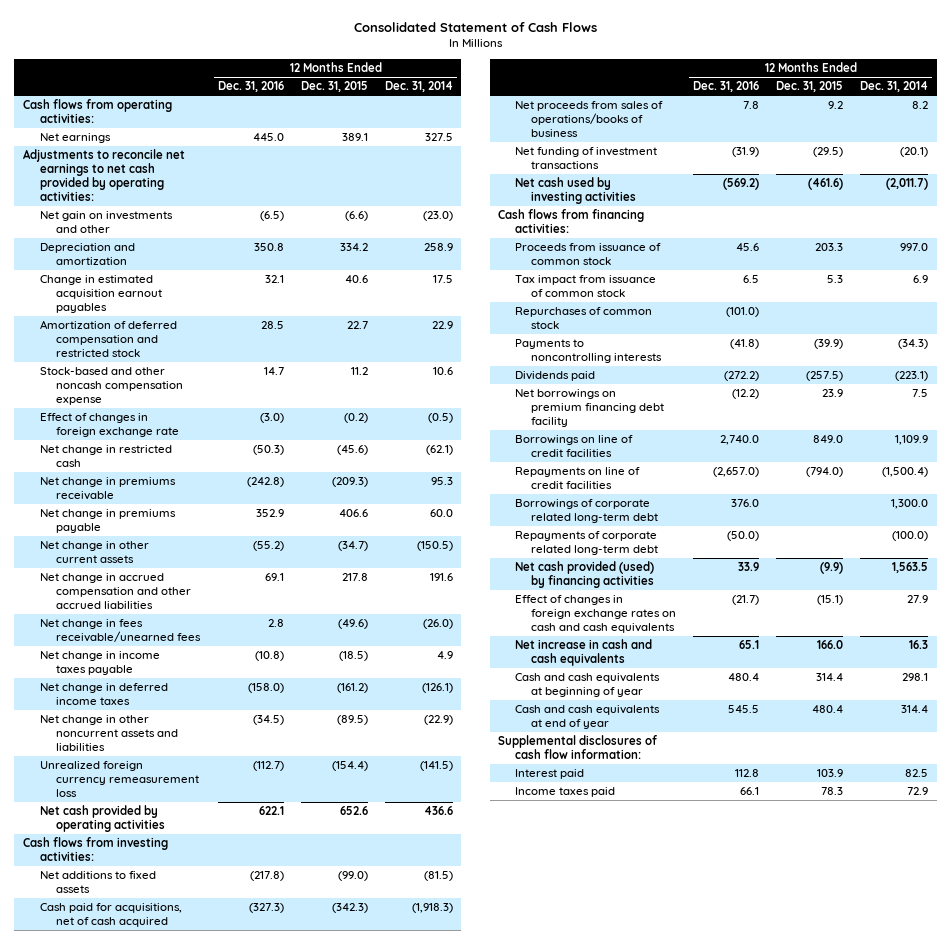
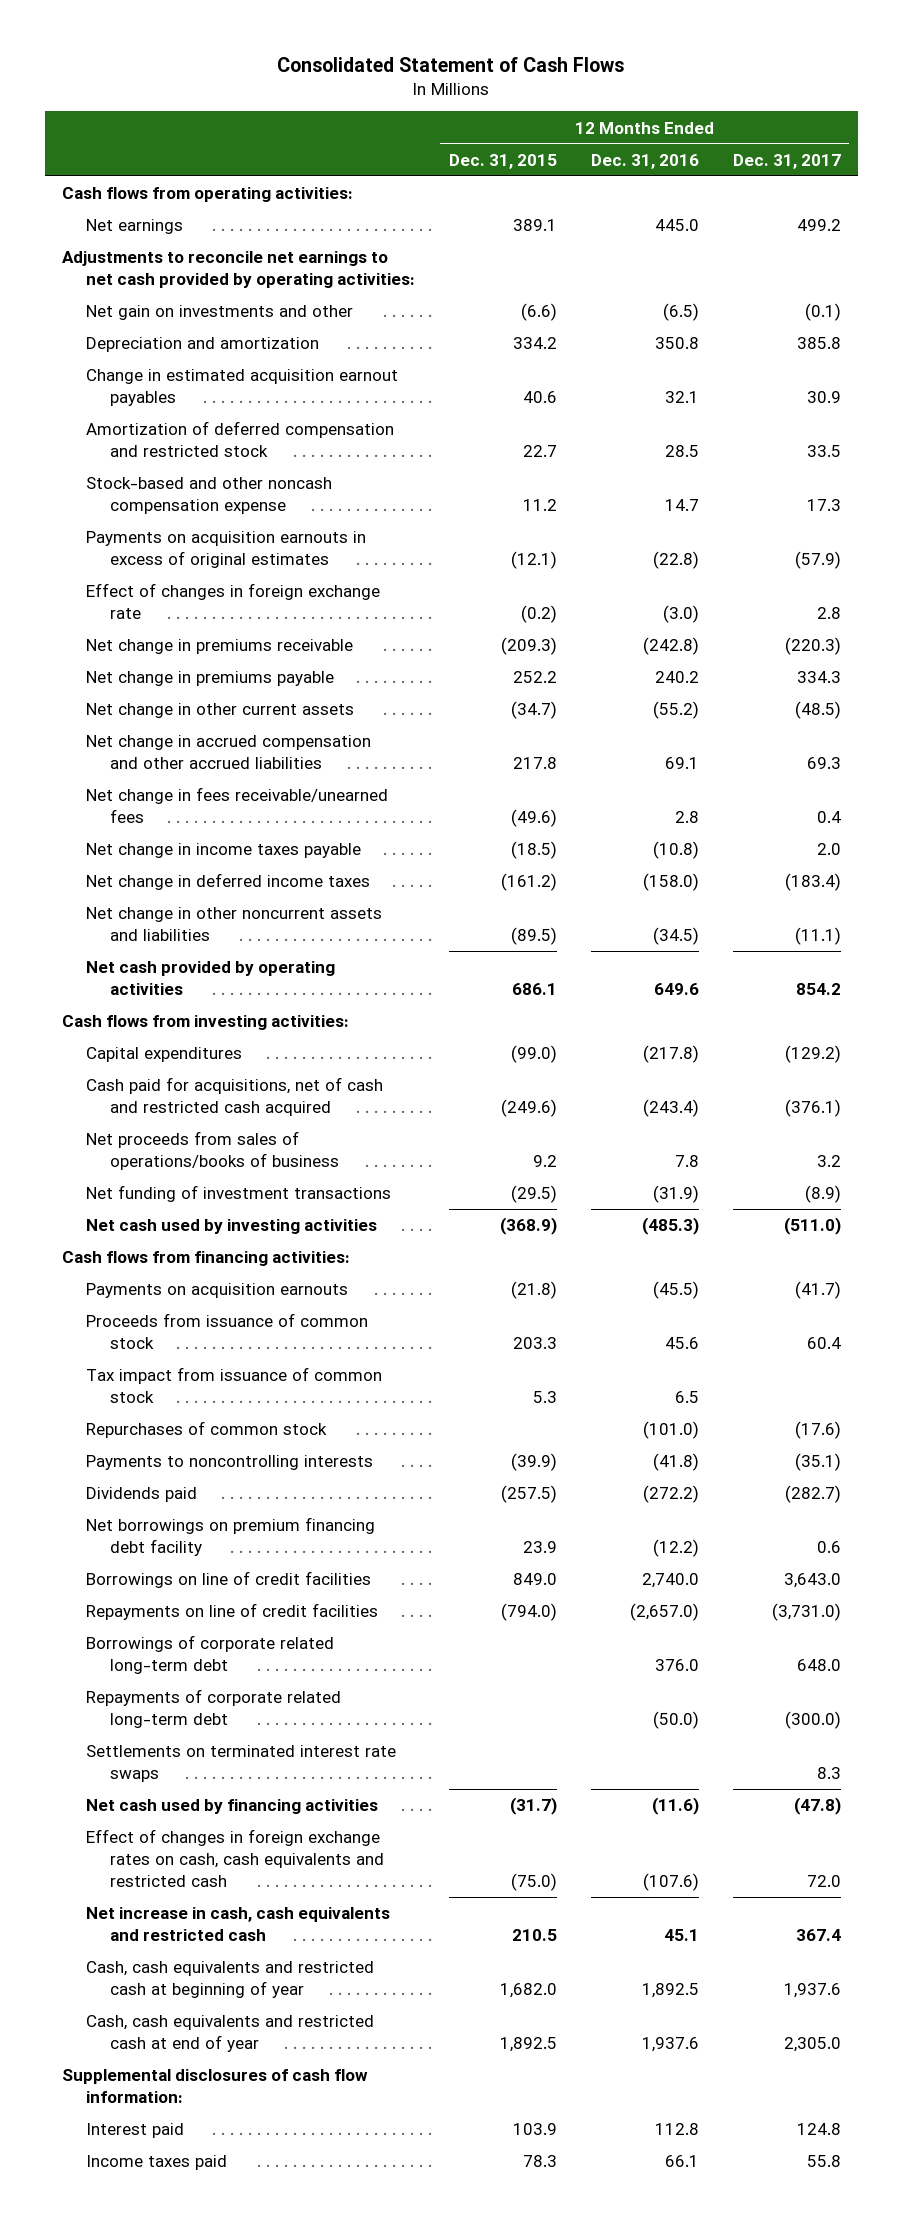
[384,81,453,93] Dec. 31, 2014 -> none
none -> [732,153,841,169] Dec. 31, 2017
none -> [86,531,367,568] Payments on acquisition earnouts in excess of original estimates
[39,445,172,468] Net change in restricted cash -> none
[256,509,285,518] 352.9 -> [654,671,699,684] 240.2
[339,509,369,518] 406.6 -> [512,671,557,684] 252.2
[39,761,200,797] Unrealized foreign currency remeasurement loss -> none
[259,806,285,816] 622.1 -> [653,982,699,995] 649.6
[340,806,369,816] 652.6 -> [511,982,557,995] 686.1
[39,871,156,894] Net additions to fixed assets -> [86,1047,243,1063] Capital expenditures
[39,903,182,928] Cash paid for acquisitions, net of cash acquired -> [86,1077,384,1116] Cash paid for acquisitions, net of cash and restricted cash acquired
[249,903,285,914] (327.3) -> [642,1098,699,1117] (243.4)
[332,903,369,914] (342.3) -> [500,1098,557,1117] (249.6)
[723,178,760,191] (569.2) -> [641,1217,699,1236] (485.3)
[808,178,844,191] (461.6) -> [499,1217,557,1236] (368.9)
none -> [86,1283,349,1299] Payments on acquisition earnouts
none -> [86,1745,397,1782] Settlements on terminated interest rate swaps
[514,561,655,589] Net cash provided (used) by financing activities -> [86,1799,379,1815] Net cash used by financing activities
[738,562,760,572] 33.9 -> [651,1797,699,1816] (11.6)
[820,562,844,575] (9.9) -> [509,1797,557,1816] (31.7)
[514,595,677,633] Effect of changes in foreign exchange rates on cash and cash equivalents -> [86,1829,384,1887] Effect of changes in foreign exchange rates on cash, cash equivalents and restricted cash
[732,595,760,606] (21.7) -> [642,1872,699,1891] (107.6)
[817,595,844,606] (15.1) -> [510,1872,557,1891] (75.0)
[514,639,652,667] Net increase in cash and cash equivalents -> [86,1907,391,1941] Net increase in cash, cash equivalents and restricted cash
[739,640,760,650] 65.1 -> [663,1928,699,1941] 45.1
[817,640,844,650] 166.0 -> [511,1928,557,1941] 210.5
[514,673,660,698] Cash and cash equivalents at beginning of year -> [86,1961,375,1998] Cash, cash equivalents and restricted cash at beginning of year
[728,673,760,682] 480.4 -> [641,1982,699,1998] 1,892.5
[816,673,844,682] 314.4 -> [499,1982,557,1998] 1,682.0
[514,705,660,730] Cash and cash equivalents at end of year -> [86,2015,375,2052] Cash, cash equivalents and restricted cash at end of year
[728,705,760,714] 545.5 -> [641,2036,699,2052] 1,937.6
[812,705,844,714] 480.4 -> [499,2036,557,2052] 1,892.5

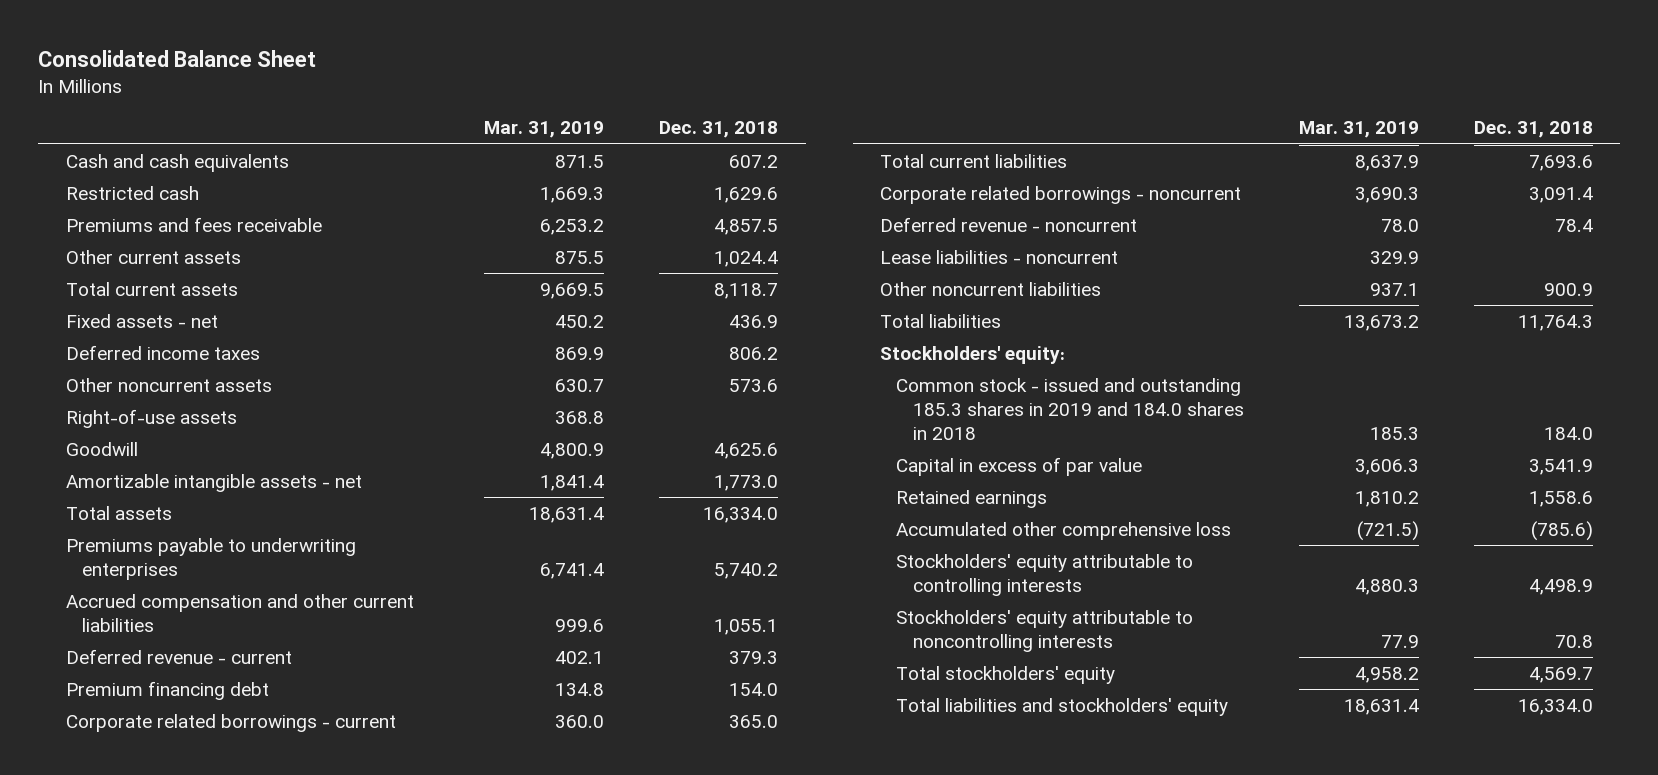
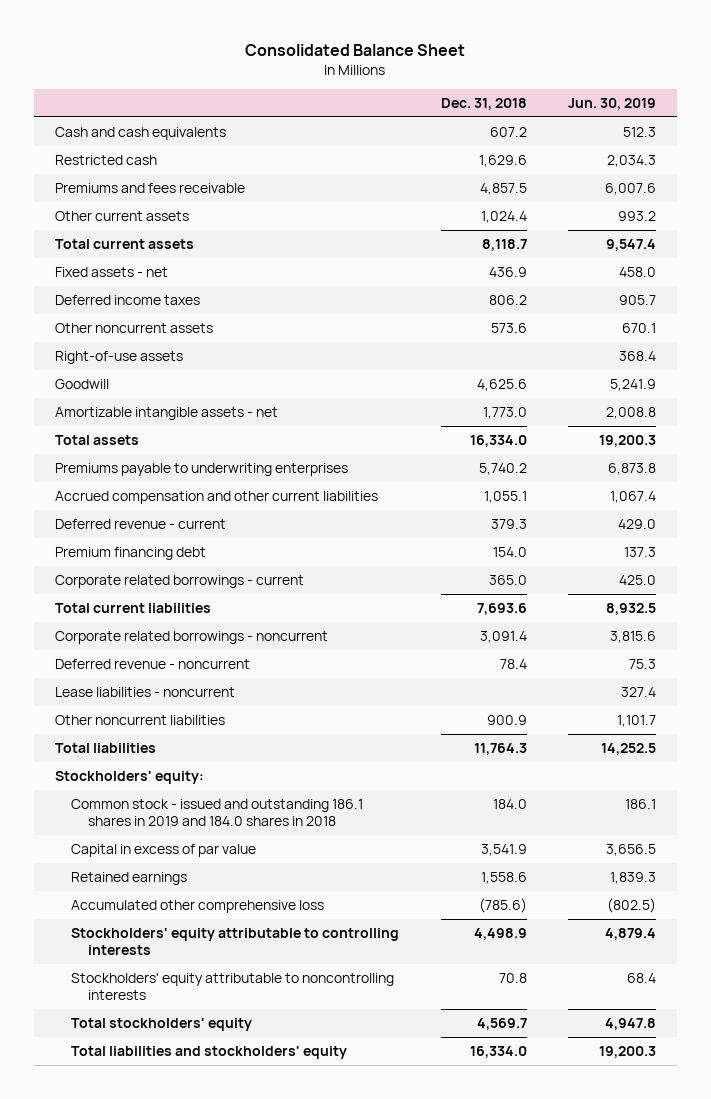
[483,121,604,139] Mar. 31, 2019 -> none
none -> [568,98,657,111] Jun. 30, 2019
[896,377,1244,441] Common stock - issued and outstanding 185.3 shares in 2019 and 184.0 shares in 2018 -> [71,799,364,827] Common stock - issued and outstanding 186.1 shares in 2019 and 184.0 shares in 2018

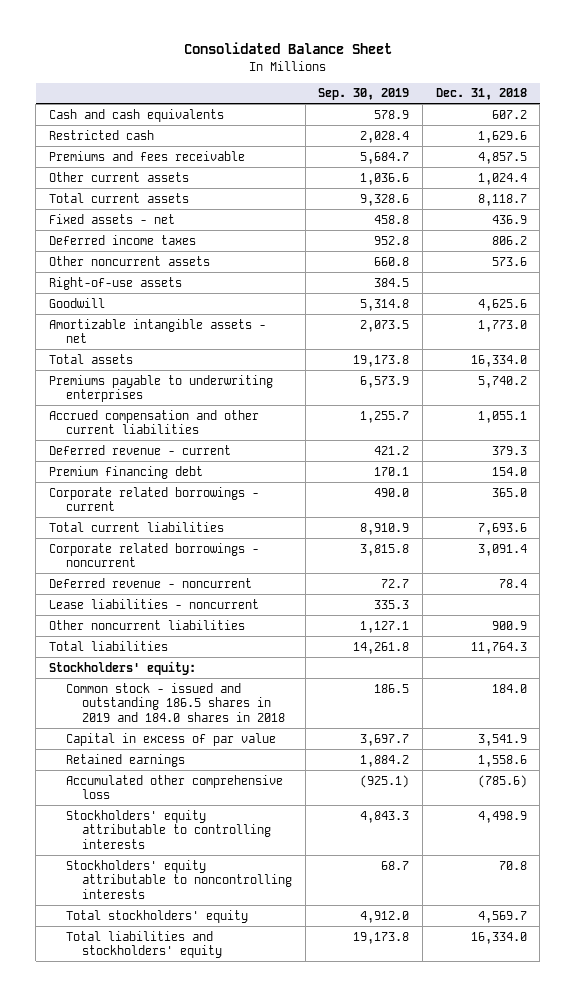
[568,98,657,111] Jun. 30, 2019 -> none
none -> [318,88,410,101] Sep. 30, 2019
[71,799,364,827] Common stock - issued and outstanding 186.1 shares in 2019 and 184.0 shares in 2018 -> [65,682,286,722] Common stock - issued and outstanding 186.5 shares in 2019 and 184.0 shares in 2018

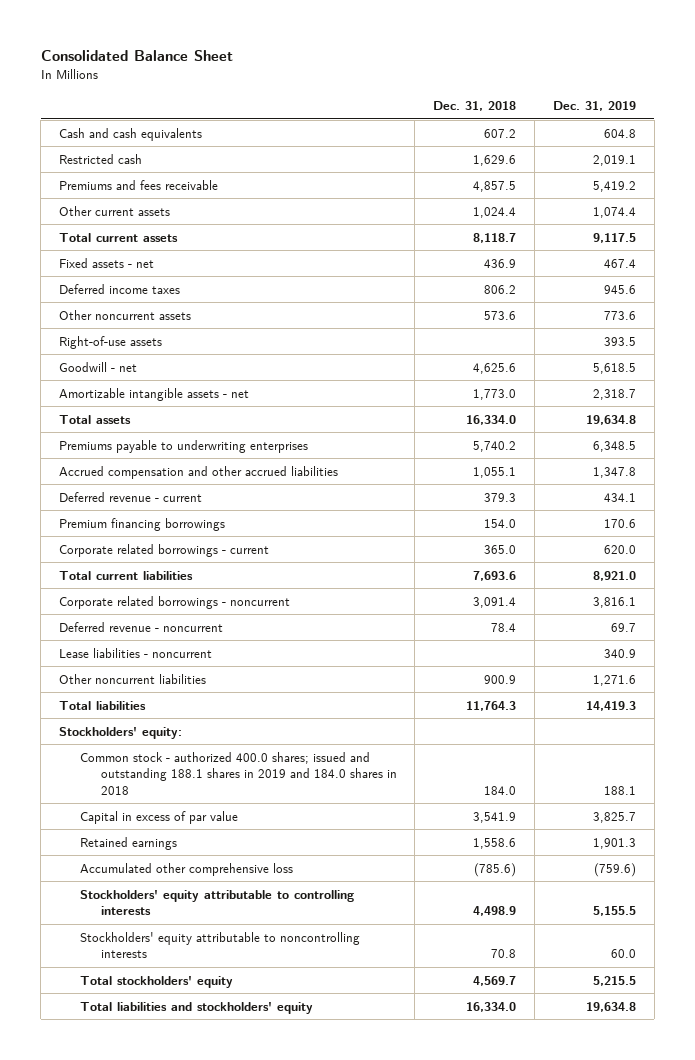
[318,88,410,101] Sep. 30, 2019 -> none
none -> [552,101,636,112] Dec. 31, 2019
[49,297,106,308] Goodwill -> [59,361,138,372] Goodwill - net
[49,409,260,435] Accrued compensation and other current liabilities -> [59,465,339,479] Accrued compensation and other accrued liabilities
[49,465,204,479] Premium financing debt -> [59,517,226,531] Premium financing borrowings
[65,682,286,722] Common stock - issued and outstanding 186.5 shares in 2019 and 184.0 shares in 2018 -> [79,751,397,795] Common stock - authorized 400.0 shares; issued and outstanding 188.1 shares in 2019 and 184.0 shares in 2018

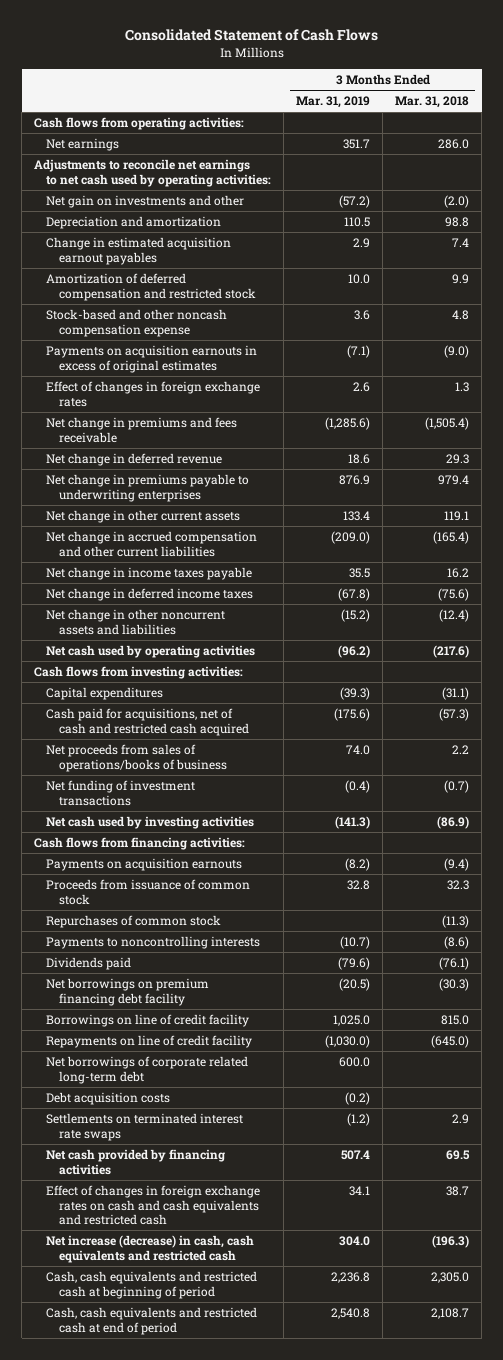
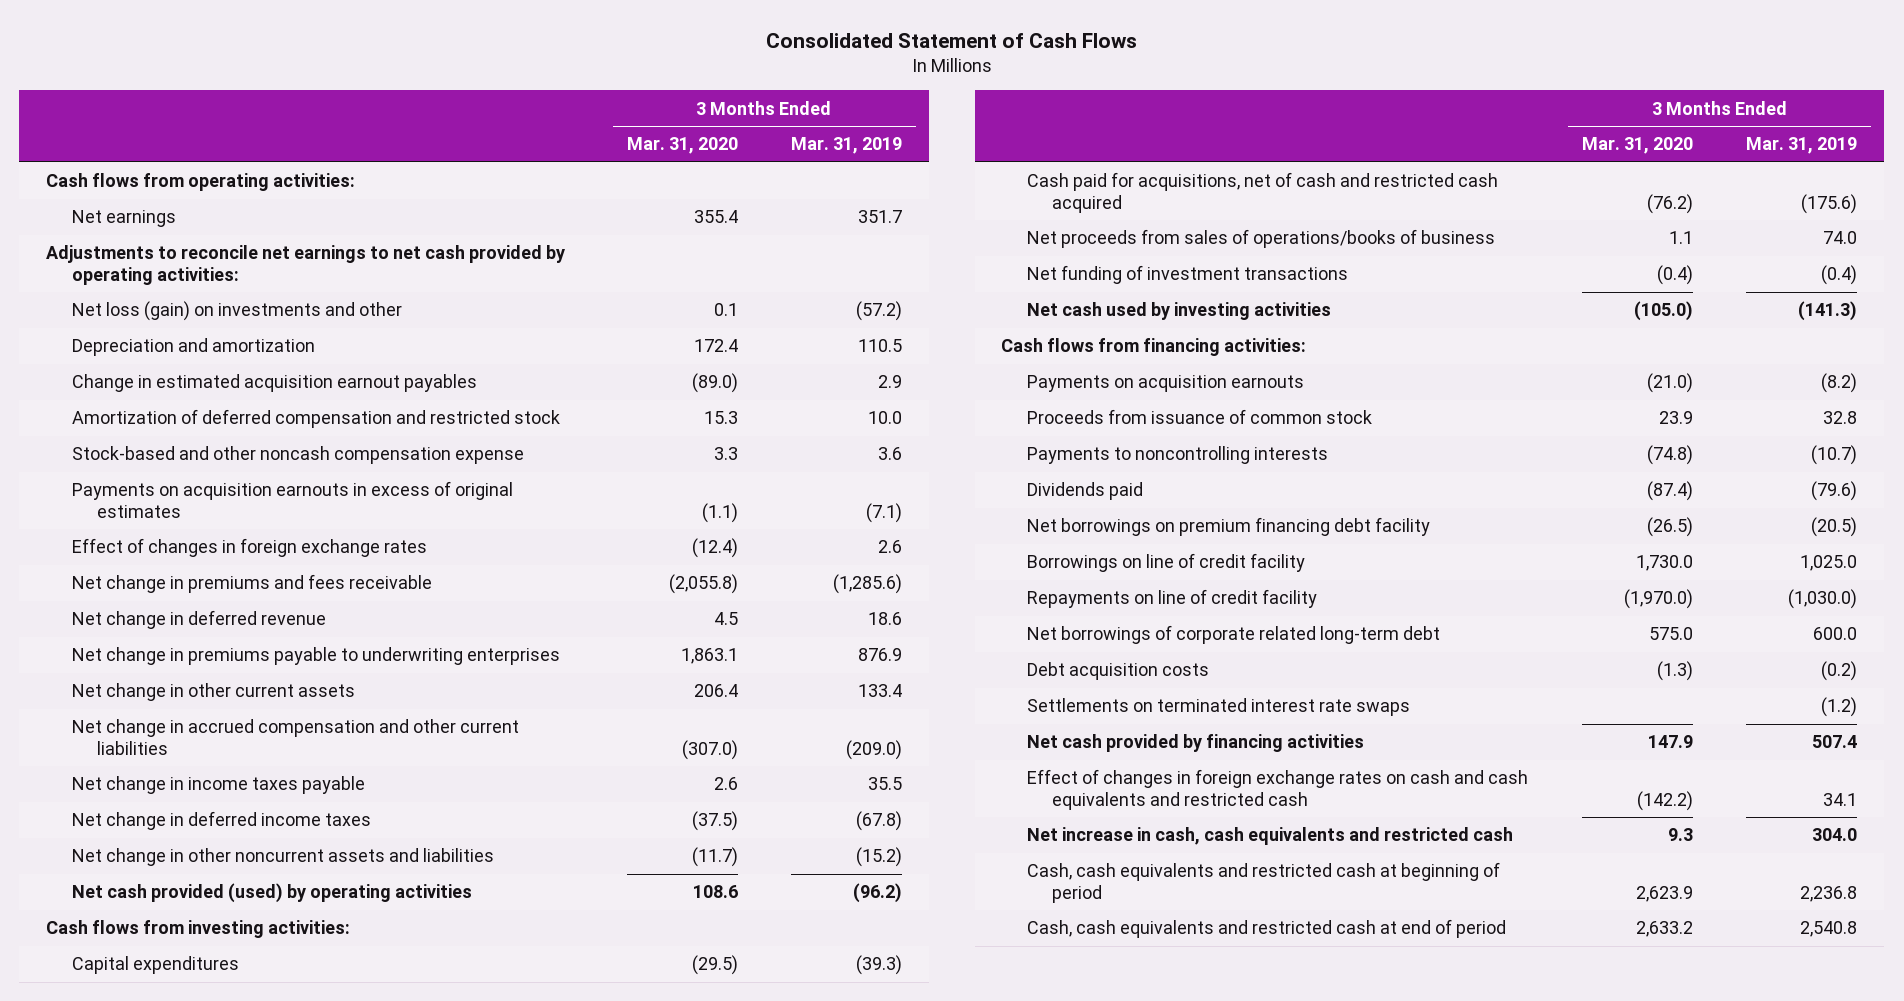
[395,96,470,109] Mar. 31, 2018 -> none
none -> [626,137,738,155] Mar. 31, 2020
[33,159,272,187] Adjustments to reconcile net earnings to net cash used by operating activities: -> [46,245,566,286] Adjustments to reconcile net earnings to net cash provided by operating activities:
[46,195,245,209] Net gain on investments and other -> [71,301,402,322] Net loss (gain) on investments and other
[46,645,256,659] Net cash used by operating activities -> [71,883,472,904] Net cash provided (used) by operating activities
[46,915,222,929] Repurchases of common stock -> none
[46,1235,255,1263] Net increase (decrease) in cash, cash equivalents and restricted cash -> [1026,827,1513,846] Net increase in cash, cash equivalents and restricted cash

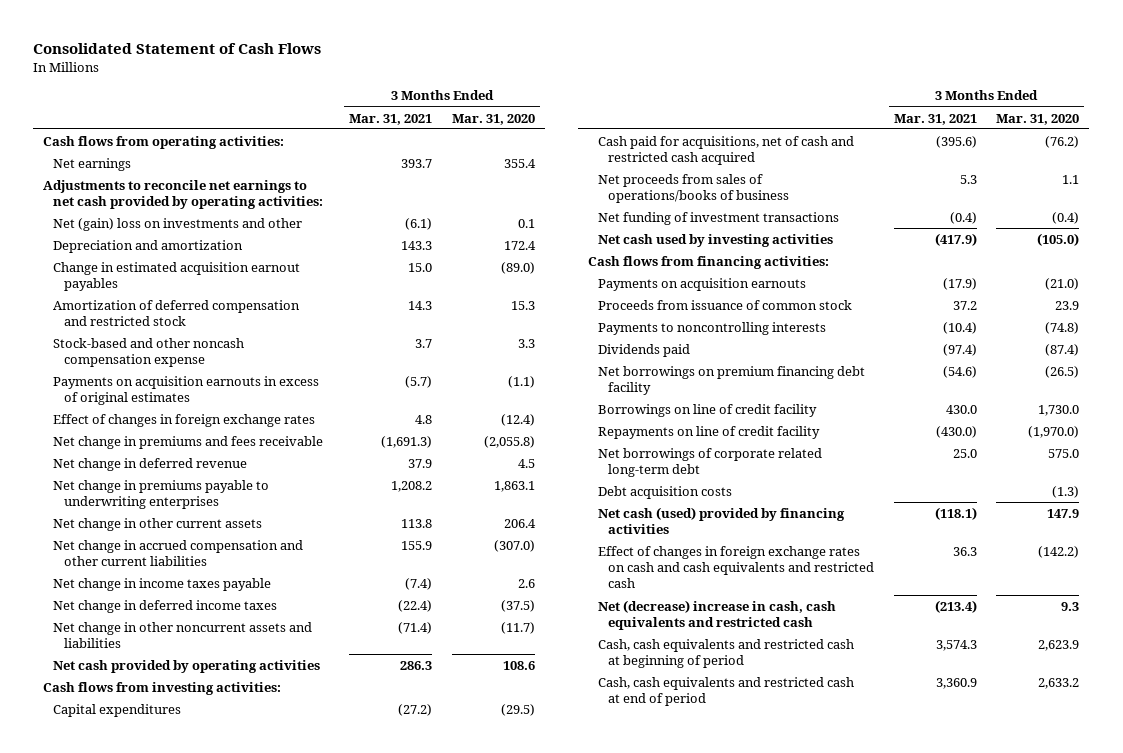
[791,137,903,155] Mar. 31, 2019 -> none
none -> [349,113,433,125] Mar. 31, 2021
[71,301,402,322] Net loss (gain) on investments and other -> [53,217,303,231] Net (gain) loss on investments and other
[71,883,472,904] Net cash provided (used) by operating activities -> [53,659,321,673] Net cash provided by operating activities
[1026,698,1410,717] Settlements on terminated interest rate swaps -> none
[1026,734,1364,753] Net cash provided by financing activities -> [597,506,845,534] Net cash (used) provided by financing activities
[1026,827,1513,846] Net increase in cash, cash equivalents and restricted cash -> [597,599,836,630] Net (decrease) increase in cash, cash equivalents and restricted cash

